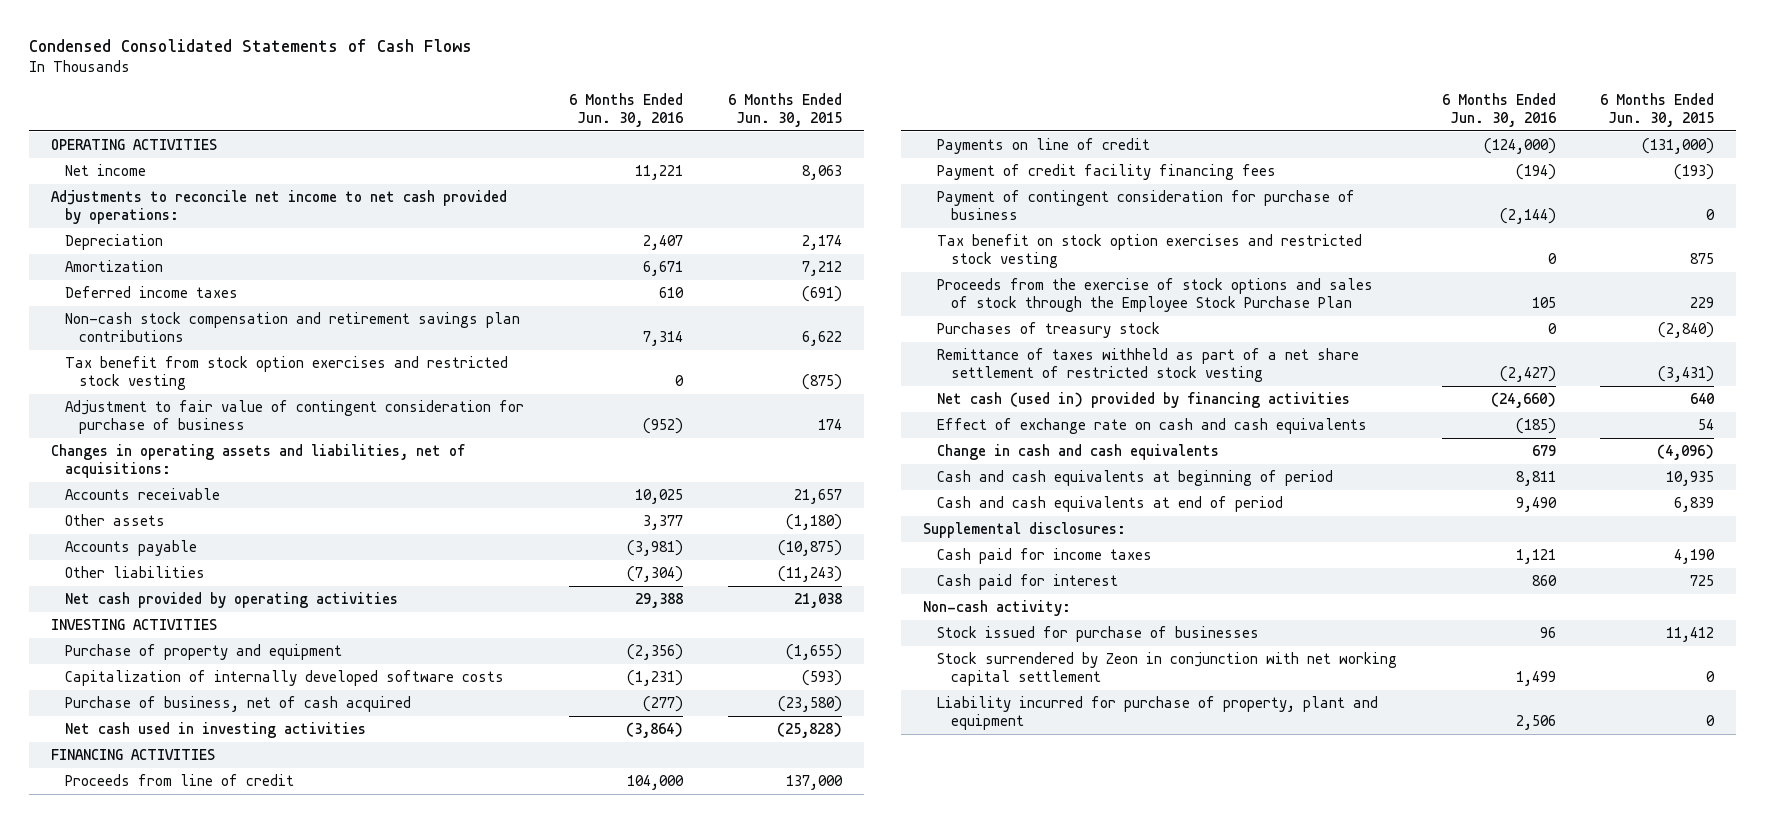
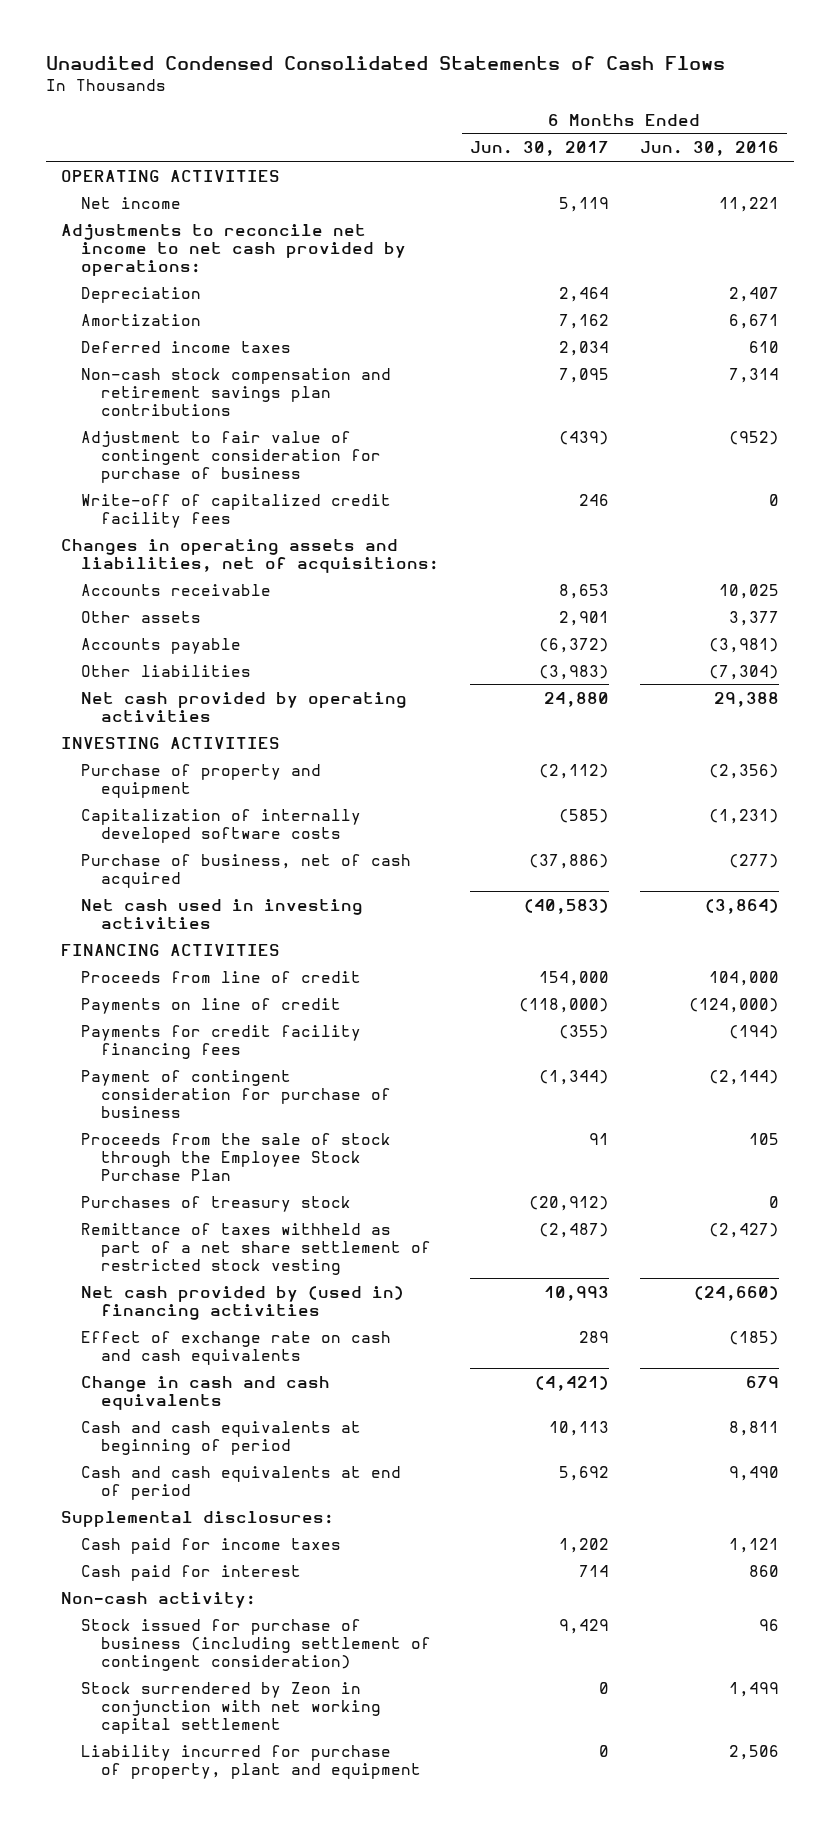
[28,39,472,53] Condensed Consolidated Statements of Cash Flows -> [46,56,726,71] Unaudited Condensed Consolidated Statements of Cash Flows
[727,93,842,128] 6 Months Ended Jun. 30, 2015 -> none
none -> [469,141,609,157] Jun. 30, 2017
[64,356,508,390] Tax benefit from stock option exercises and restricted stock vesting -> none
none -> [81,493,392,528] Write-off of capitalized credit facility fees
[937,164,1277,181] Payment of credit facility financing fees -> [81,1024,362,1059] Payments for credit facility financing fees
[937,234,1363,268] Tax benefit on stock option exercises and restricted stock vesting -> none
[937,278,1374,312] Proceeds from the exercise of stock options and sales of stock through the Employee Stock Purchase Plan -> [81,1132,392,1181] Proceeds from the sale of stock through the Employee Stock Purchase Plan
[937,392,1351,409] Net cash (used in) provided by financing activities -> [81,1285,405,1320] Net cash provided by (used in) financing activities
[937,626,1260,643] Stock issued for purchase of businesses -> [81,1618,431,1671] Stock issued for purchase of business (including settlement of contingent consideration)

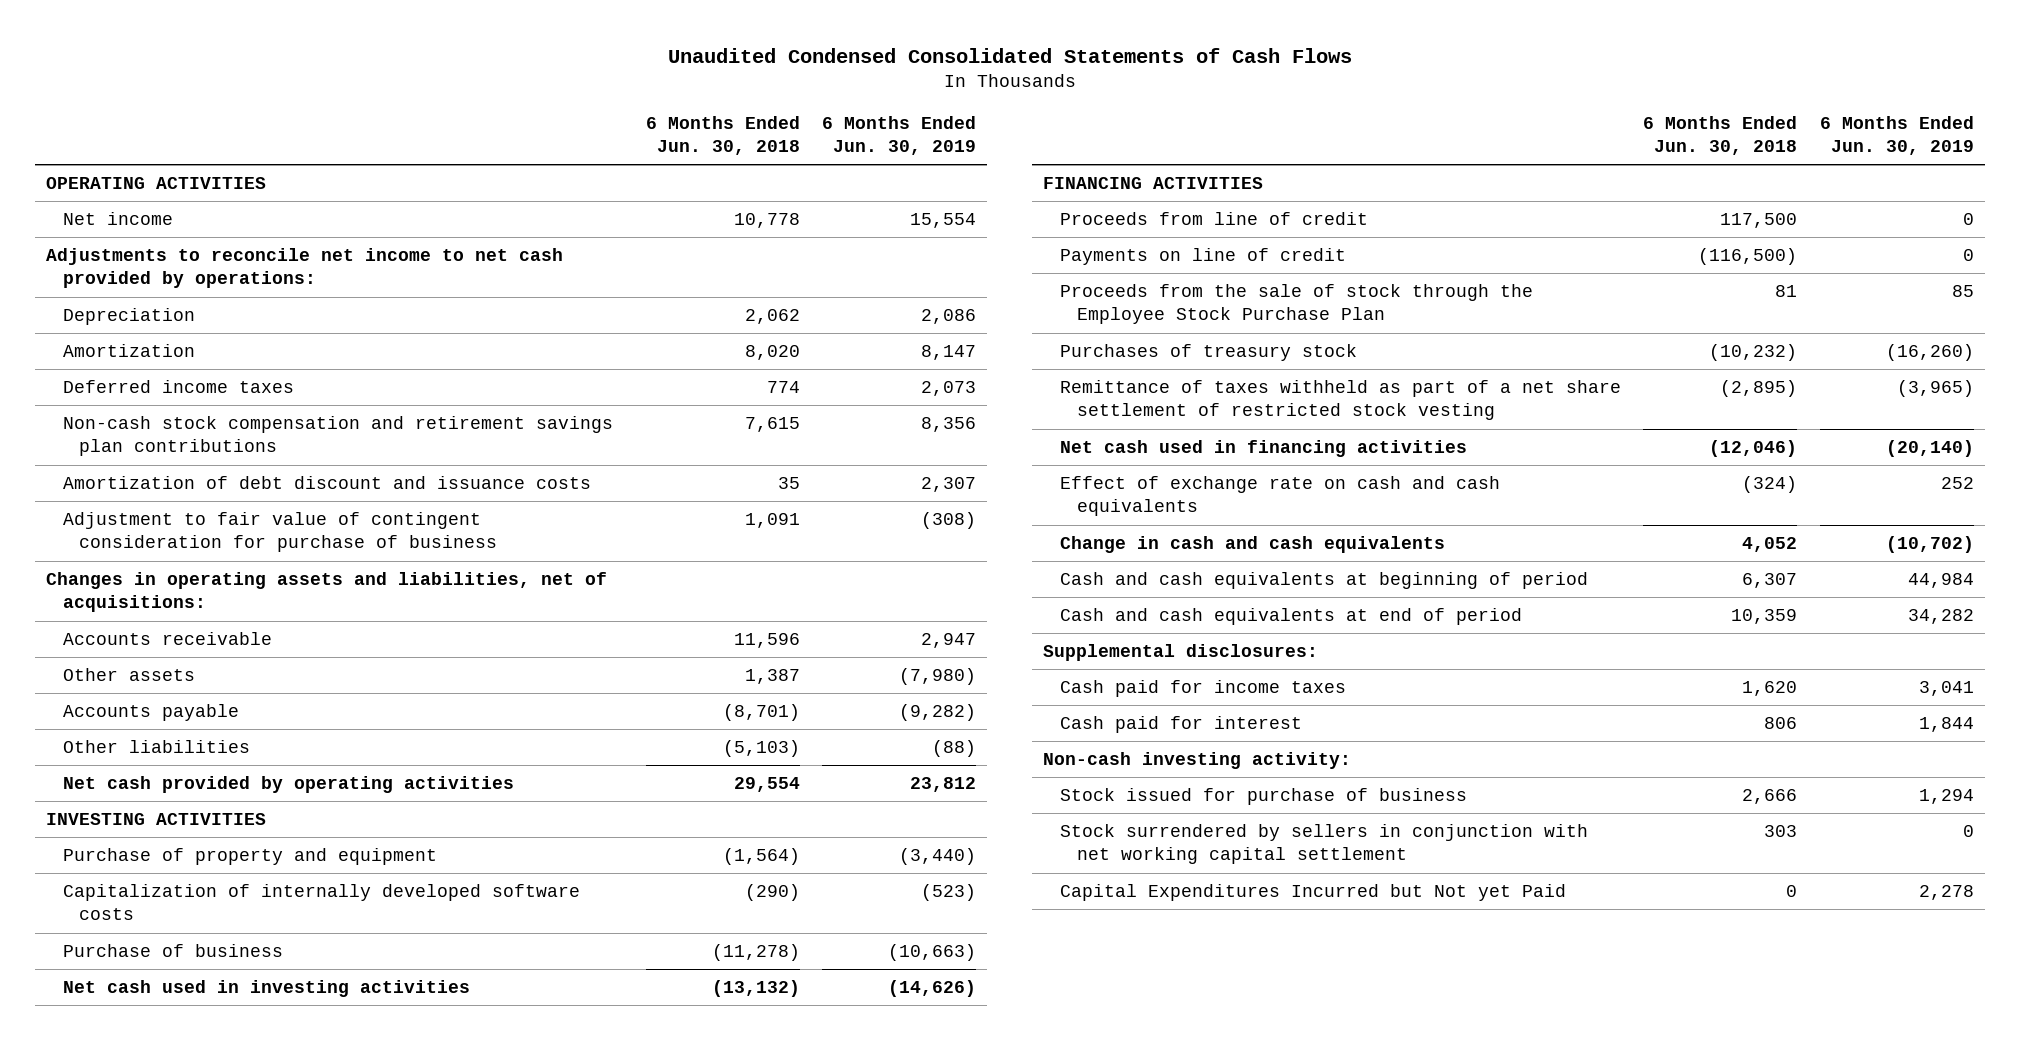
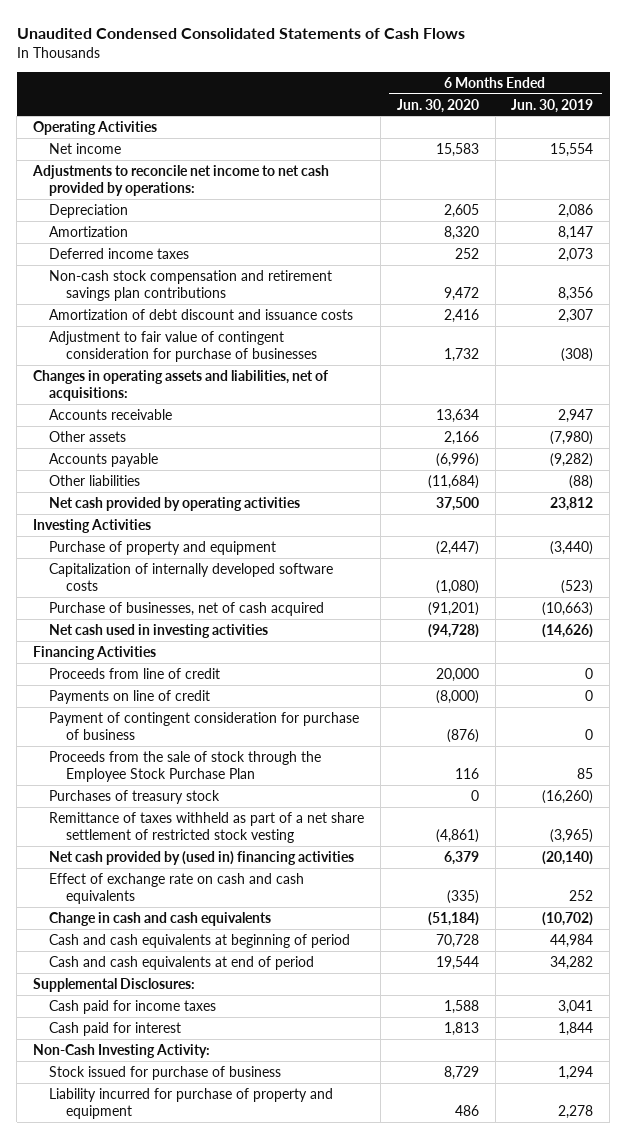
[645,115,800,155] 6 Months Ended Jun. 30, 2018 -> none
none -> [396,98,479,113] Jun. 30, 2020
[46,177,267,190] OPERATING ACTIVITIES -> [33,121,158,136] Operating Activities
[62,512,498,553] Adjustment to fair value of contingent consideration for purchase of business -> [49,331,317,363] Adjustment to fair value of contingent consideration for purchase of businesses
[46,813,267,826] INVESTING ACTIVITIES -> [33,519,152,534] Investing Activities
[62,944,283,958] Purchase of business -> [49,602,325,617] Purchase of businesses, net of cash acquired
[1043,177,1264,190] FINANCING ACTIVITIES -> [33,646,157,661] Financing Activities
none -> [49,712,360,741] Payment of contingent consideration for purchase of business
[1059,440,1467,458] Net cash used in financing activities -> [49,851,355,866] Net cash provided by (used in) financing activities
[1043,644,1319,662] Supplemental disclosures: -> [33,978,196,993] Supplemental Disclosures:
[1043,752,1352,770] Non-cash investing activity: -> [33,1044,211,1059] Non-Cash Investing Activity:
[1059,824,1588,865] Stock surrendered by sellers in conjunction with net working capital settlement -> none
[1059,884,1566,902] Capital Expenditures Incurred but Not yet Paid -> [49,1088,334,1120] Liability incurred for purchase of property and equipment

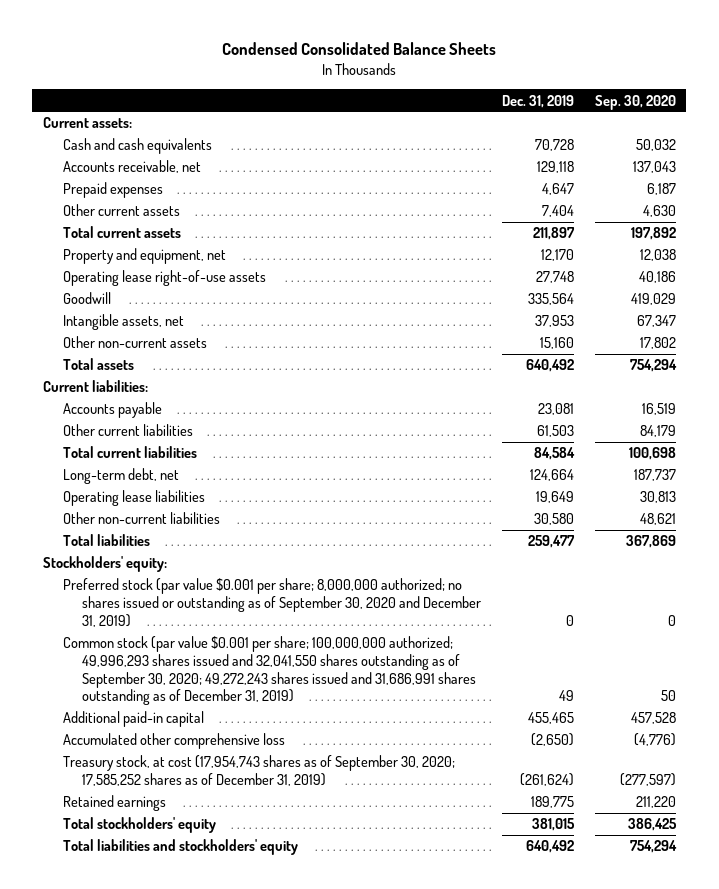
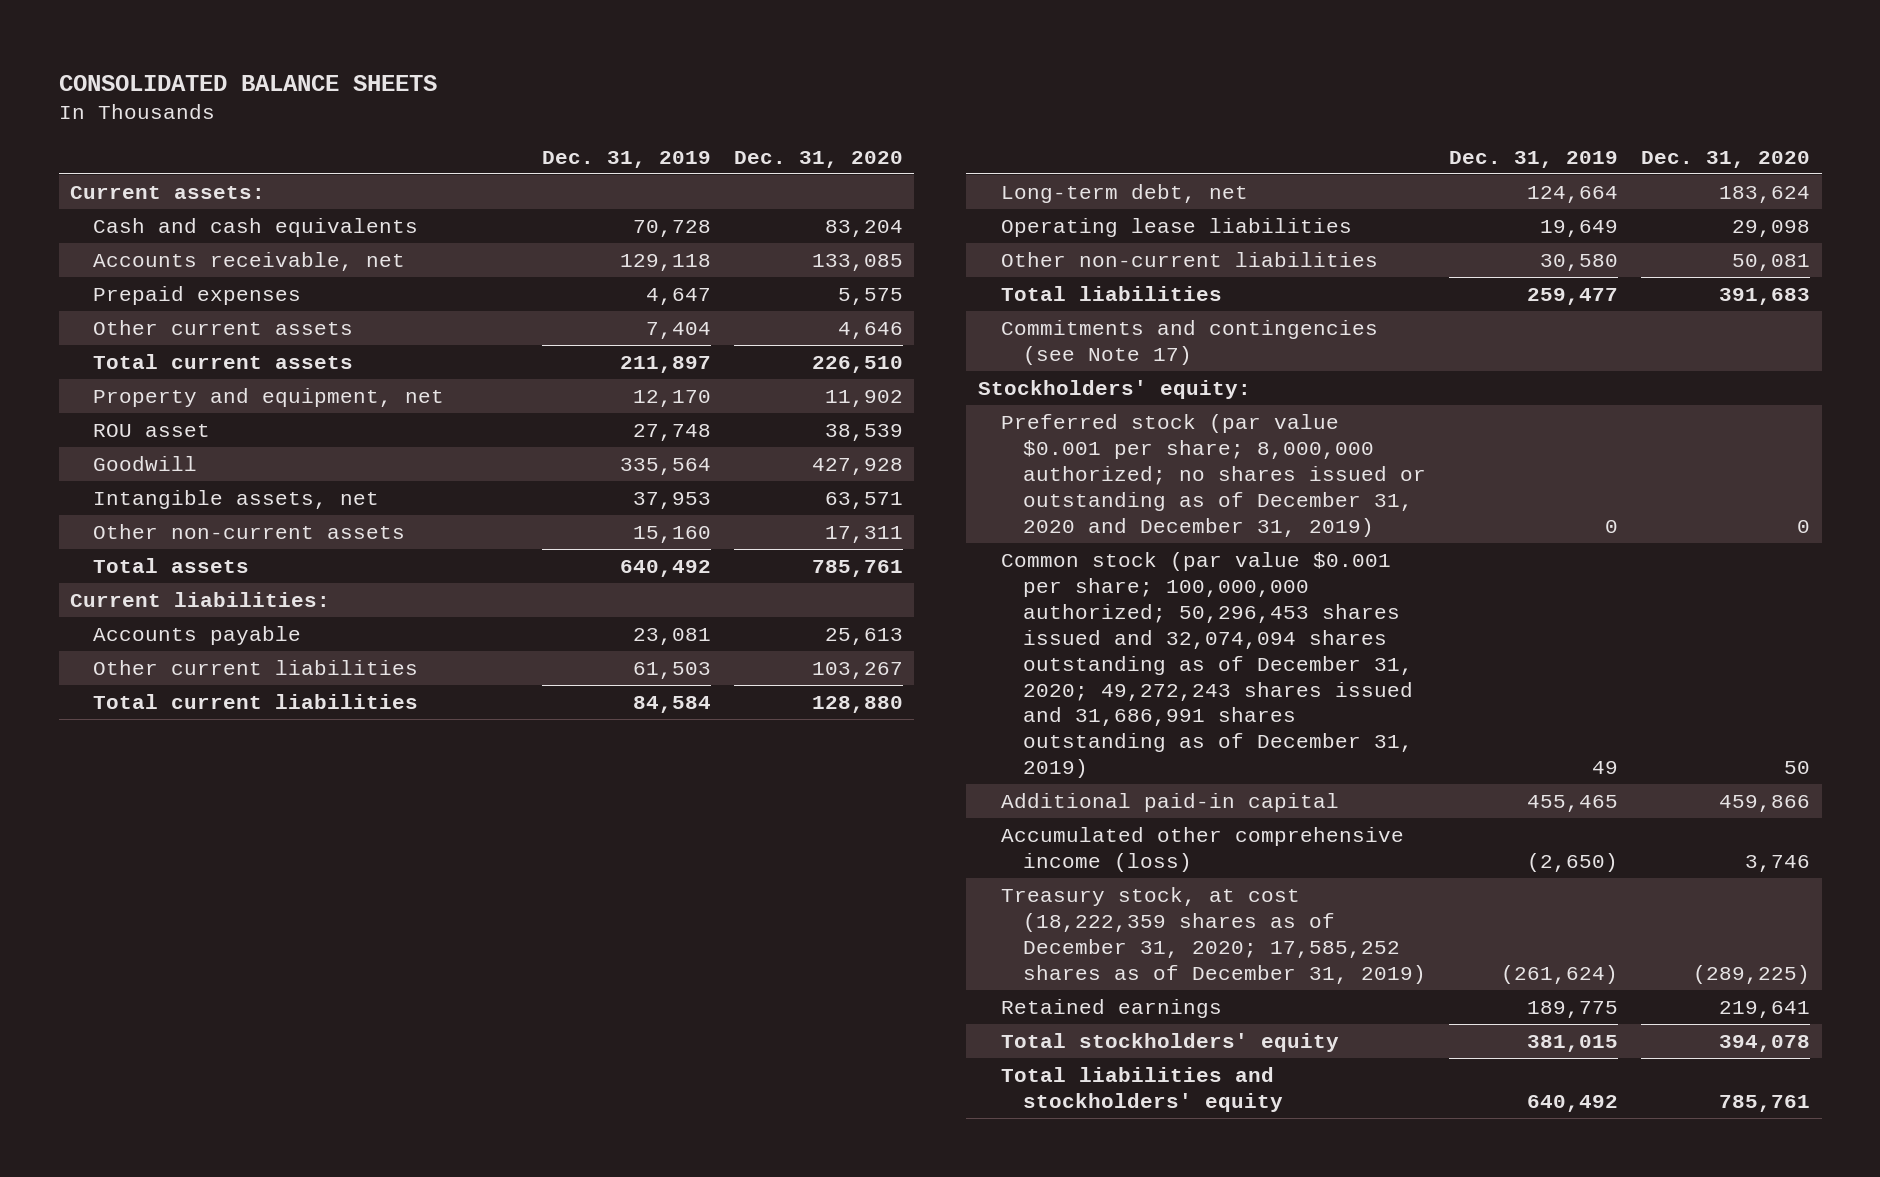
[222,41,497,55] Condensed Consolidated Balance Sheets -> [58,75,437,92] CONSOLIDATED BALANCE SHEETS
[594,94,676,110] Sep. 30, 2020 -> none
none -> [733,150,903,168] Dec. 31, 2020
[62,270,266,287] Operating lease right-of-use assets -> [92,423,210,437] ROU asset
none -> [1000,319,1378,365] Commitments and contingencies (see Note 17)
[62,578,482,627] Preferred stock (par value $0.001 per share; 8,000,000 authorized; no shares issued or outstanding as of September 30, 2020 and December 31, 2019) -> [1000,413,1427,537] Preferred stock (par value $0.001 per share; 8,000,000 authorized; no shares issued or outstanding as of December 31, 2020 and December 31, 2019)
[62,636,477,706] Common stock (par value $0.001 per share; 100,000,000 authorized; 49,996,293 shares issued and 32,041,550 shares outstanding as of September 30, 2020; 49,272,243 shares issued and 31,686,991 shares outstanding as of December 31, 2019) -> [1000,551,1414,779] Common stock (par value $0.001 per share; 100,000,000 authorized; 50,296,453 shares issued and 32,074,094 shares outstanding as of December 31, 2020; 49,272,243 shares issued and 31,686,991 shares outstanding as of December 31, 2019)
[62,733,285,750] Accumulated other comprehensive loss -> [1000,826,1404,872] Accumulated other comprehensive income (loss)
[62,755,455,787] Treasury stock, at cost (17,954,743 shares as of September 30, 2020; 17,585,252 shares as of December 31, 2019) -> [1000,886,1427,984] Treasury stock, at cost (18,222,359 shares as of December 31, 2020; 17,585,252 shares as of December 31, 2019)

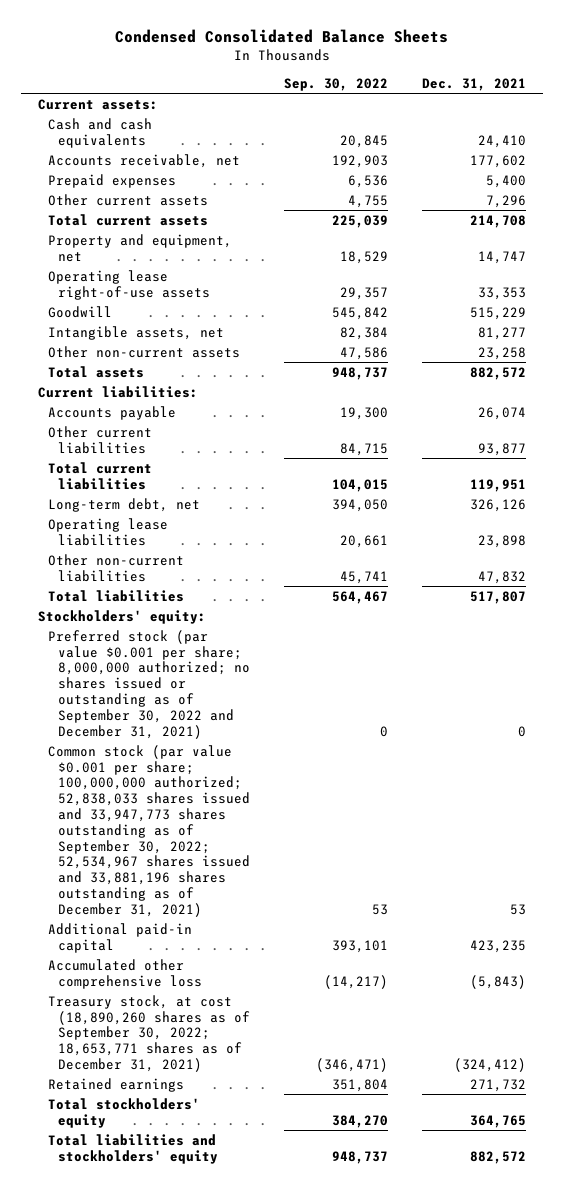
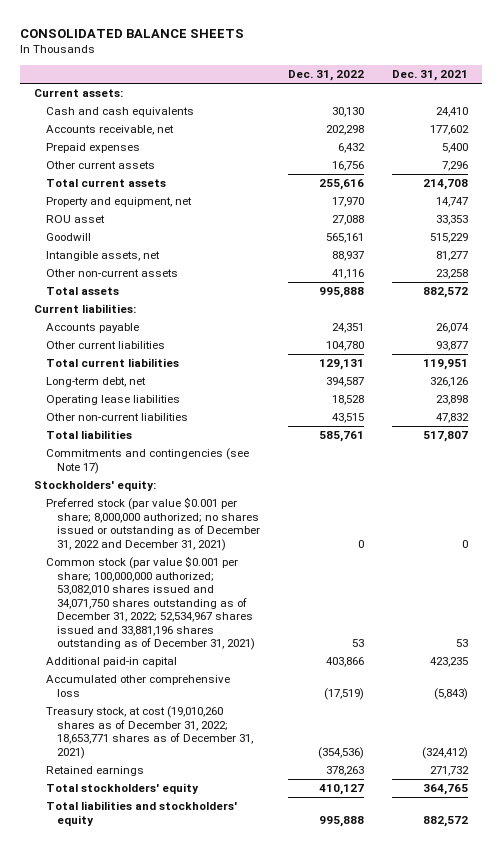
[114,28,448,43] Condensed Consolidated Balance Sheets -> [20,28,245,38] CONSOLIDATED BALANCE SHEETS
[283,77,388,91] Sep. 30, 2022 -> none
none -> [288,70,365,82] Dec. 31, 2022
[47,269,210,300] Operating lease right-of-use assets -> [45,215,105,224] ROU asset
none -> [45,448,249,474] Commitments and contingencies (see Note 17)
[47,629,250,739] Preferred stock (par value $0.001 per share; 8,000,000 authorized; no shares issued or outstanding as of September 30, 2022 and December 31, 2021) -> [45,497,261,551] Preferred stock (par value $0.001 per share; 8,000,000 authorized; no shares issued or outstanding as of December 31, 2022 and December 31, 2021)
[47,744,250,917] Common stock (par value $0.001 per share; 100,000,000 authorized; 52,838,033 shares issued and 33,947,773 shares outstanding as of September 30, 2022; 52,534,967 shares issued and 33,881,196 shares outstanding as of December 31, 2021) -> [45,556,256,651] Common stock (par value $0.001 per share; 100,000,000 authorized; 53,082,010 shares issued and 34,071,750 shares outstanding as of December 31, 2022; 52,534,967 shares issued and 33,881,196 shares outstanding as of December 31, 2021)
[47,994,250,1073] Treasury stock, at cost (18,890,260 shares as of September 30, 2022; 18,653,771 shares as of December 31, 2021) -> [45,706,254,759] Treasury stock, at cost (19,010,260 shares as of December 31, 2022; 18,653,771 shares as of December 31, 2021)

